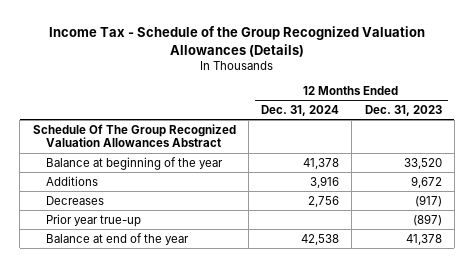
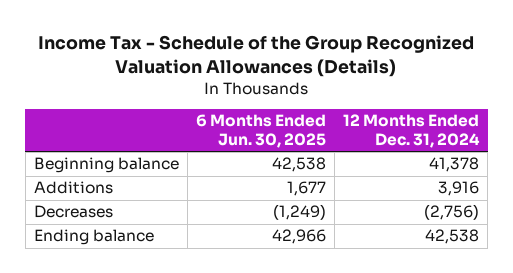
[364,104,442,116] Dec. 31, 2023 -> none
none -> [195,114,326,148] 6 Months Ended Jun. 30, 2025
[32,123,236,148] Schedule Of The Group Recognized Valuation Allowances Abstract -> none
[45,156,223,170] Balance at beginning of the year -> [33,157,179,174] Beginning balance
[45,213,141,227] Prior year true-up -> none
[308,195,340,207] 2,756 -> [424,204,480,221] (2,756)
[45,232,189,245] Balance at end of the year -> [33,229,154,246] Ending balance

